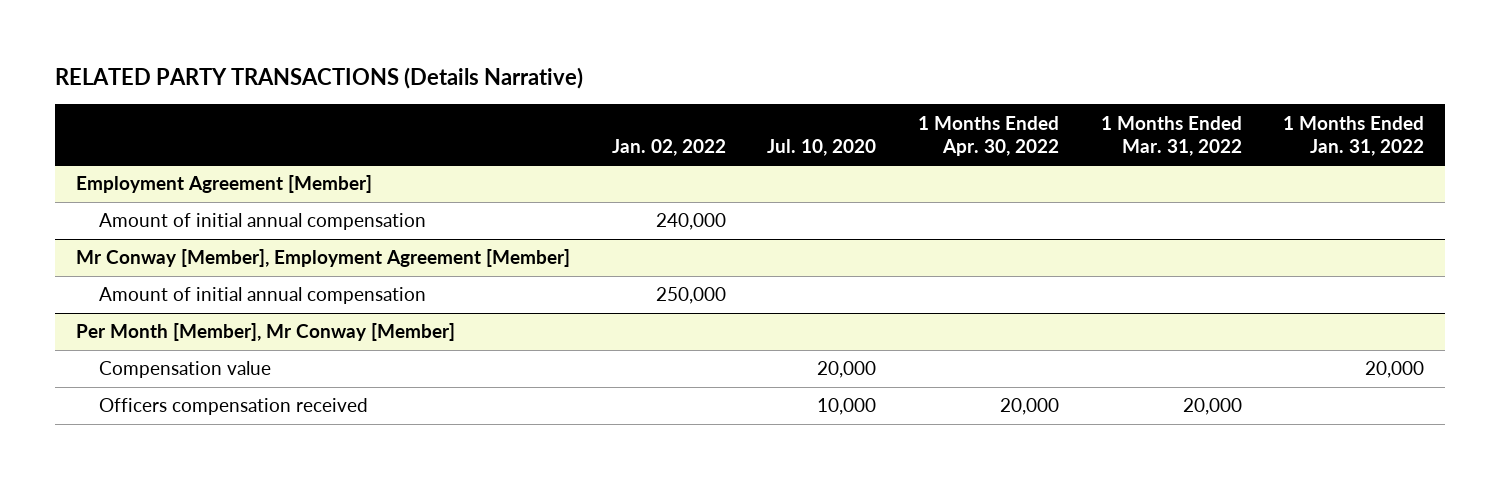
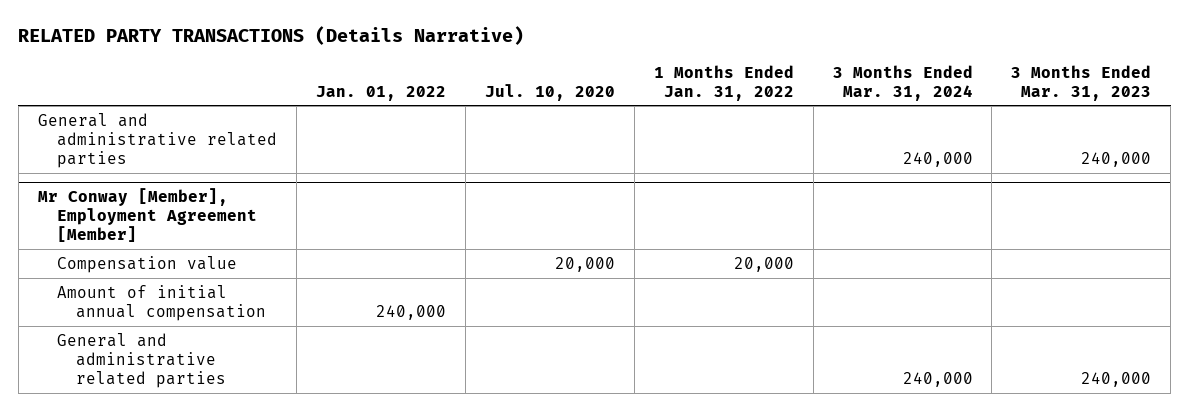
[611,138,726,156] Jan. 02, 2022 -> none
[917,115,1059,156] 1 Months Ended Apr. 30, 2022 -> none
[1100,115,1242,156] 1 Months Ended Mar. 31, 2022 -> none
none -> [315,85,446,101] Jan. 01, 2022
none -> [832,64,973,101] 3 Months Ended Mar. 31, 2024
none -> [1011,64,1152,101] 3 Months Ended Mar. 31, 2023
[76,175,373,194] Employment Agreement [Member] -> none
[98,213,426,231] Amount of initial annual compensation -> none
none -> [37,112,277,168] General and administrative related parties
none -> [56,255,237,273] Compensation value
[76,323,456,342] Per Month [Member], Mr Conway [Member] -> none
[98,361,271,379] Compensation value -> none
[98,398,368,416] Officers compensation received -> none
none -> [56,332,226,388] General and administrative related parties

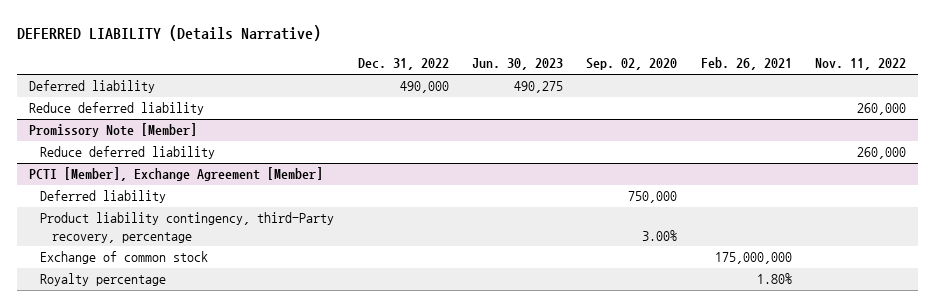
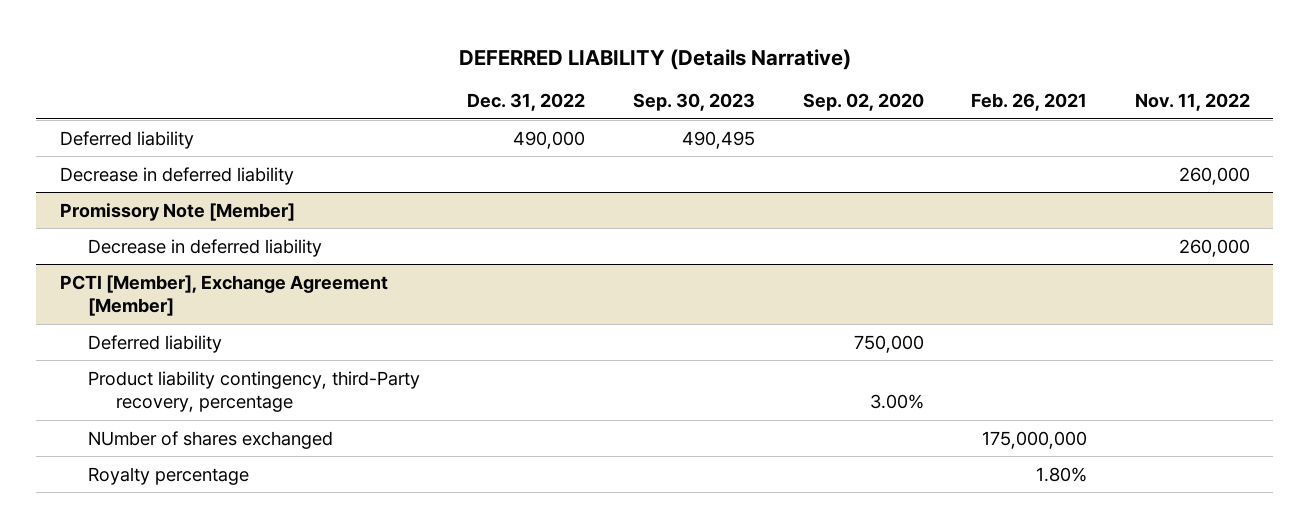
[472,58,564,71] Jun. 30, 2023 -> none
none -> [633,93,756,112] Sep. 30, 2023
[28,102,204,116] Reduce deferred liability -> [59,166,294,185] Decrease in deferred liability
[40,146,216,160] Reduce deferred liability -> [87,238,322,257] Decrease in deferred liability
[40,251,209,265] Exchange of common stock -> [87,430,333,449] NUmber of shares exchanged

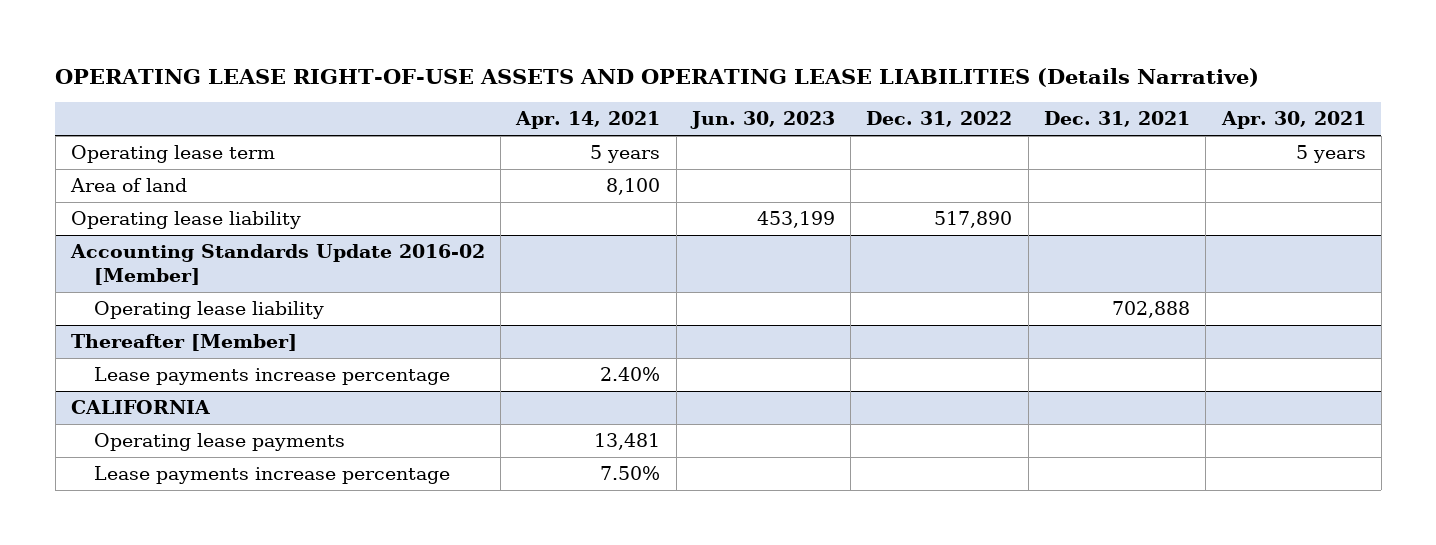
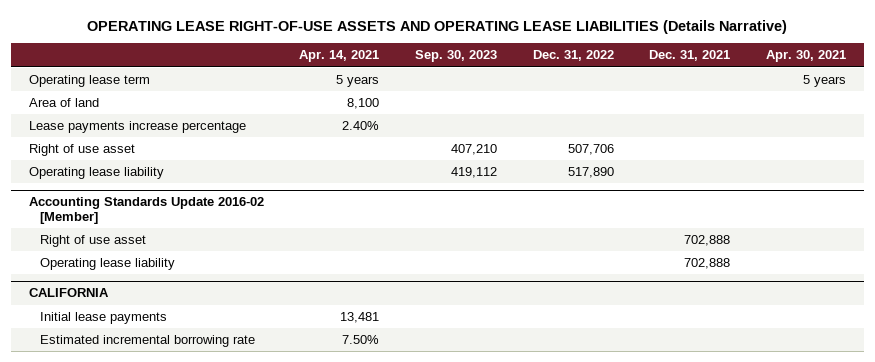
[689,111,835,130] Jun. 30, 2023 -> none
none -> [415,50,498,63] Sep. 30, 2023
none -> [28,121,246,134] Lease payments increase percentage
none -> [28,144,135,157] Right of use asset
none -> [39,235,146,248] Right of use asset
[70,334,297,352] Thereafter [Member] -> none
[93,367,450,386] Lease payments increase percentage -> none
[93,466,450,485] Lease payments increase percentage -> none
[93,433,345,452] Operating lease payments -> [39,312,167,325] Initial lease payments
none -> [39,335,255,348] Estimated incremental borrowing rate

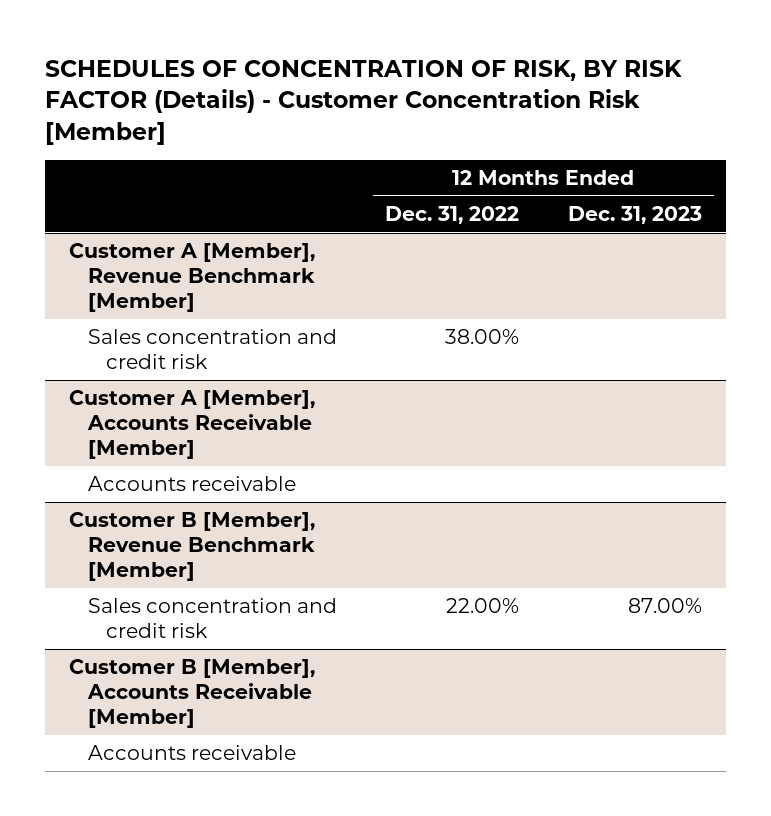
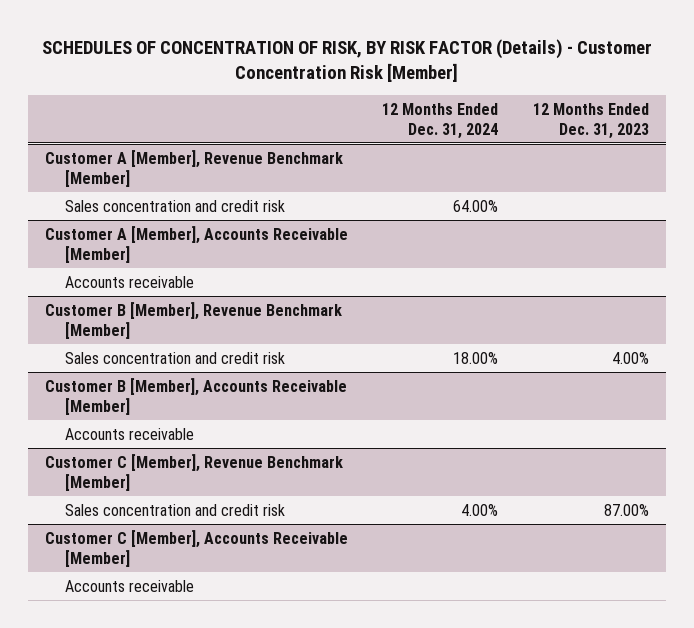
[385,205,520,224] Dec. 31, 2022 -> none
none -> [382,102,499,139] 12 Months Ended Dec. 31, 2024
[627,598,702,614] 87.00% -> [611,351,649,364] 4.00%
none -> [45,453,344,491] Customer C [Member], Revenue Benchmark [Member]
none -> [65,503,286,516] Sales concentration and credit risk
none -> [45,529,349,567] Customer C [Member], Accounts Receivable [Member]
none -> [65,579,195,592] Accounts receivable

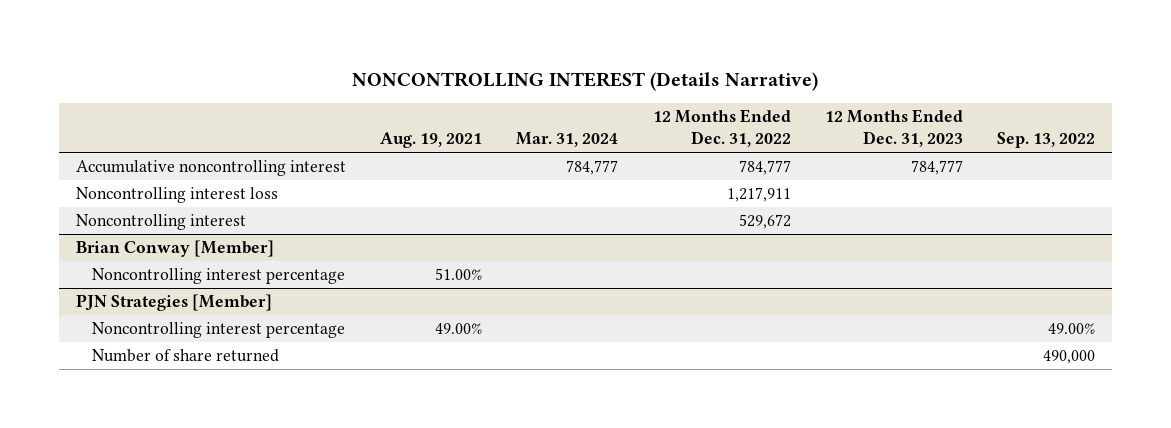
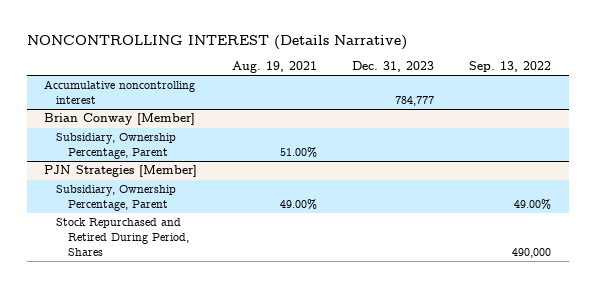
[516,132,619,148] Mar. 31, 2024 -> none
[652,109,791,148] 12 Months Ended Dec. 31, 2022 -> none
[824,109,963,148] 12 Months Ended Dec. 31, 2023 -> none
none -> [352,61,435,73] Dec. 31, 2023
[76,187,279,204] Noncontrolling interest loss -> none
[76,214,247,231] Noncontrolling interest -> none
[92,268,346,285] Noncontrolling interest percentage -> [56,133,177,160] Subsidiary, Ownership Percentage, Parent
[92,322,346,339] Noncontrolling interest percentage -> [56,185,177,212] Subsidiary, Ownership Percentage, Parent
[92,349,280,363] Number of share returned -> [56,218,190,256] Stock Repurchased and Retired During Period, Shares

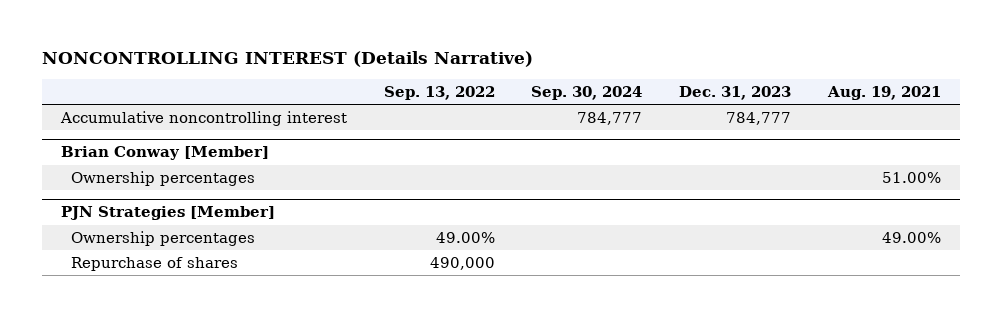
none -> [531,85,643,100] Sep. 30, 2024
[56,133,177,160] Subsidiary, Ownership Percentage, Parent -> [70,170,255,186] Ownership percentages
[56,185,177,212] Subsidiary, Ownership Percentage, Parent -> [70,230,255,246] Ownership percentages
[56,218,190,256] Stock Repurchased and Retired During Period, Shares -> [70,256,238,271] Repurchase of shares

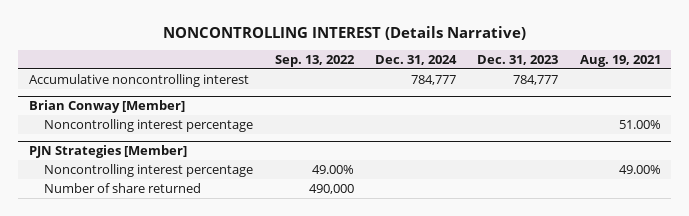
[531,85,643,100] Sep. 30, 2024 -> none
none -> [374,54,457,65] Dec. 31, 2024
[70,170,255,186] Ownership percentages -> [44,118,254,132] Noncontrolling interest percentage
[70,230,255,246] Ownership percentages -> [44,163,254,177] Noncontrolling interest percentage
[70,256,238,271] Repurchase of shares -> [44,182,202,193] Number of share returned

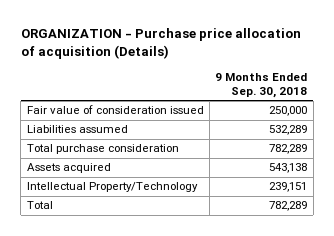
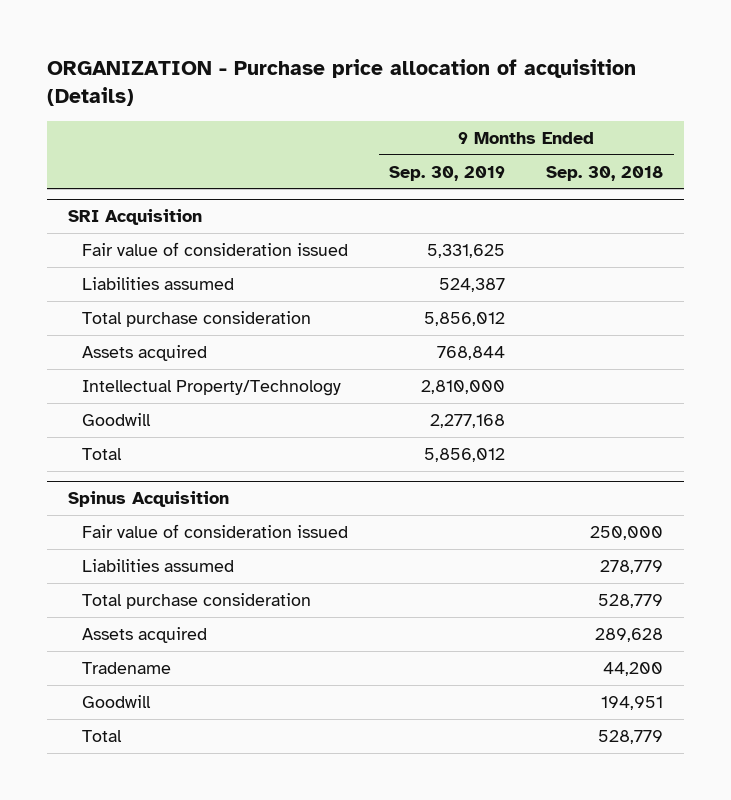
none -> [389,165,506,181] Sep. 30, 2019
none -> [67,209,202,226] SRI Acquisition
none -> [82,241,349,256] Fair value of consideration issued
none -> [82,276,235,290] Liabilities assumed
none -> [82,310,312,327] Total purchase consideration
none -> [82,344,208,361] Assets acquired
none -> [82,379,342,396] Intellectual Property/Technology
none -> [82,412,152,426] Goodwill
none -> [82,447,123,460] Total
none -> [67,491,229,508] Spinus Acquisition
[26,182,198,193] Intellectual Property/Technology -> none
[269,125,308,136] 532,289 -> [600,559,664,574] 278,779
[269,144,308,155] 782,289 -> [598,593,664,608] 528,779
[269,163,308,174] 543,138 -> [595,627,664,642] 289,628
none -> [82,661,172,674] Tradename
none -> [82,694,152,708] Goodwill
[269,201,308,212] 782,289 -> [598,729,664,744] 528,779

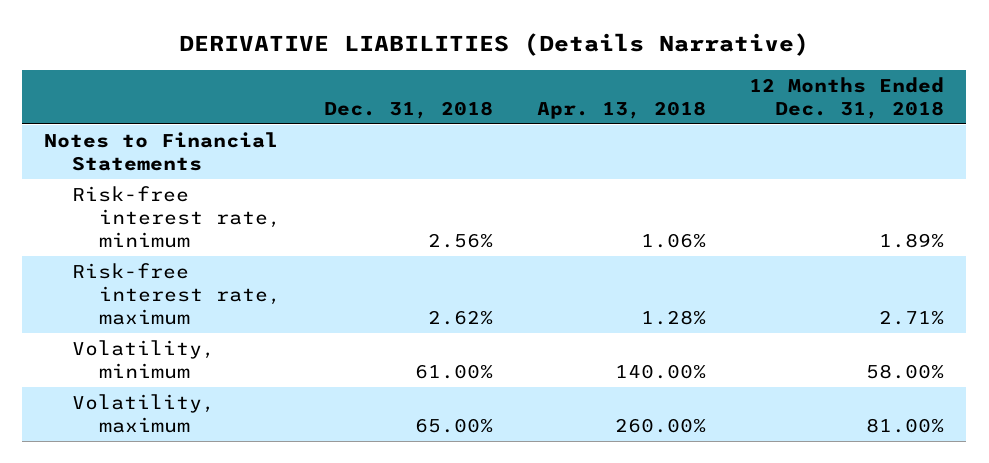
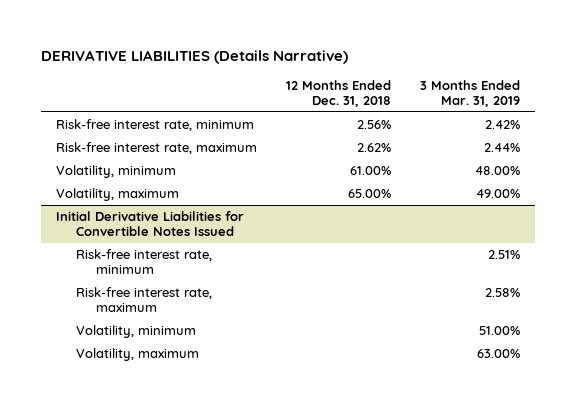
[324,100,494,119] Dec. 31, 2018 -> none
[536,100,706,119] Apr. 13, 2018 -> none
none -> [420,80,521,107] 3 Months Ended Mar. 31, 2019
[44,131,279,171] Notes to Financial Statements -> none
[879,232,945,248] 1.89% -> [356,120,391,130] 2.56%
[879,309,945,325] 2.71% -> [356,143,391,153] 2.62%
[866,363,945,379] 58.00% -> [349,166,391,176] 61.00%
[866,417,945,433] 81.00% -> [347,189,391,199] 65.00%
none -> [55,211,244,236] Initial Derivative Liabilities for Convertible Notes Issued
none -> [76,249,213,274] Risk-free interest rate, minimum
none -> [76,287,213,312] Risk-free interest rate, maximum
none -> [76,325,197,339] Volatility, minimum
none -> [76,348,200,362] Volatility, maximum

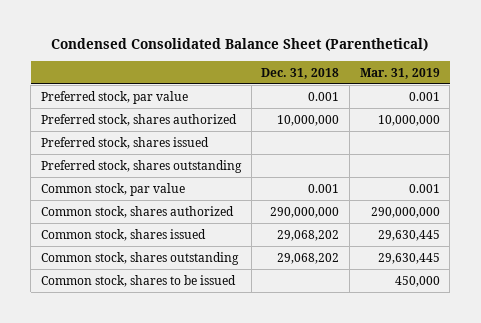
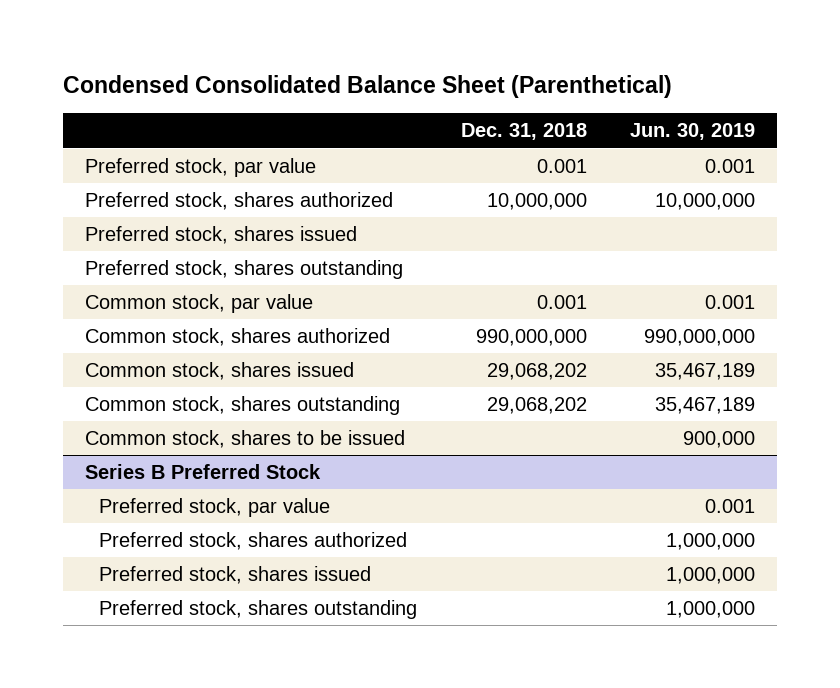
[359,67,440,79] Mar. 31, 2019 -> none
none -> [630,123,756,141] Jun. 30, 2019
[270,206,340,218] 290,000,000 -> [475,329,587,347] 990,000,000
none -> [84,464,321,480] Series B Preferred Stock
none -> [98,498,330,518] Preferred stock, par value
none -> [98,532,407,551] Preferred stock, shares authorized
none -> [98,566,371,585] Preferred stock, shares issued
none -> [98,600,417,620] Preferred stock, shares outstanding

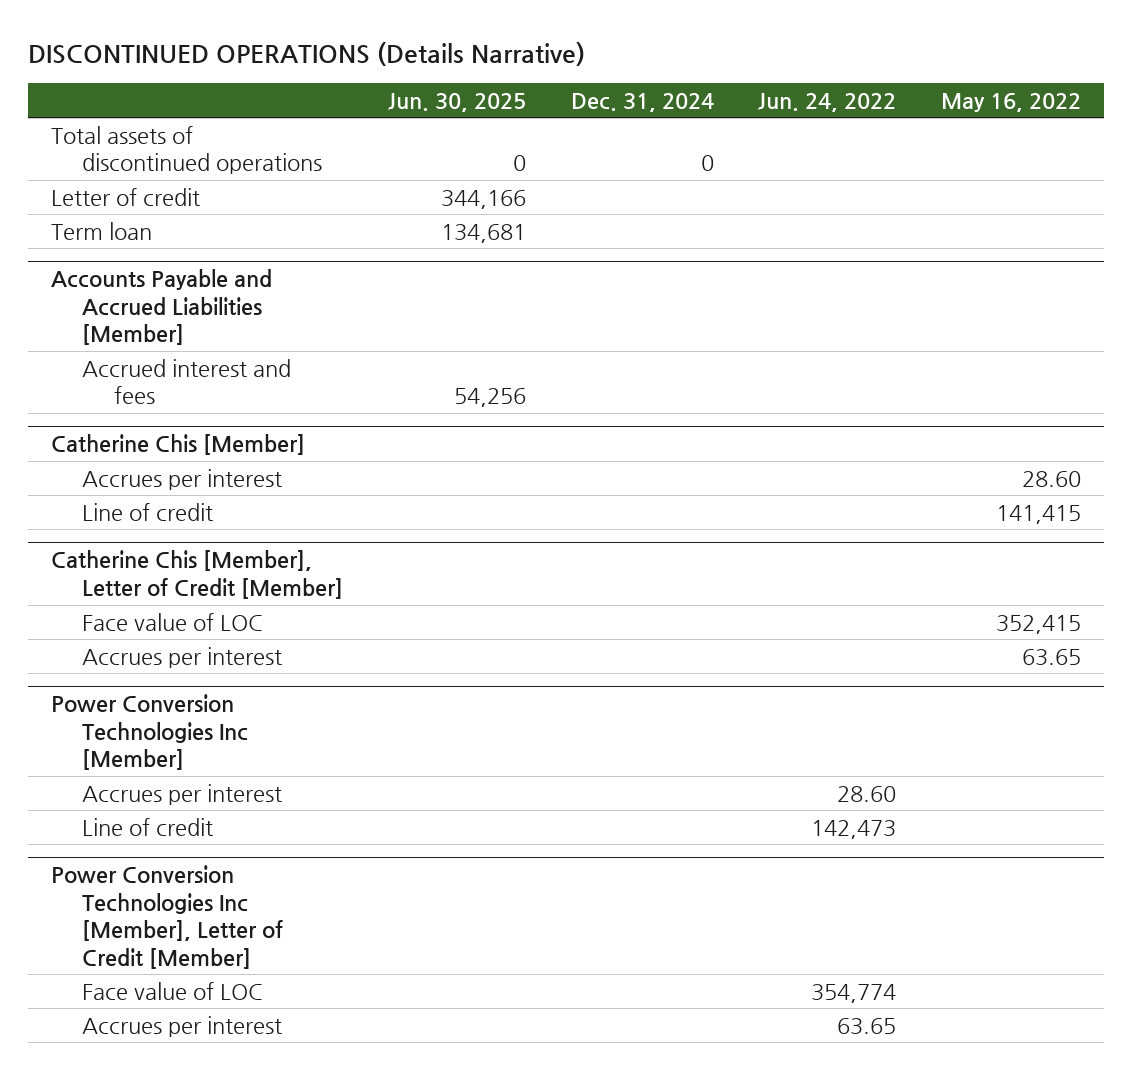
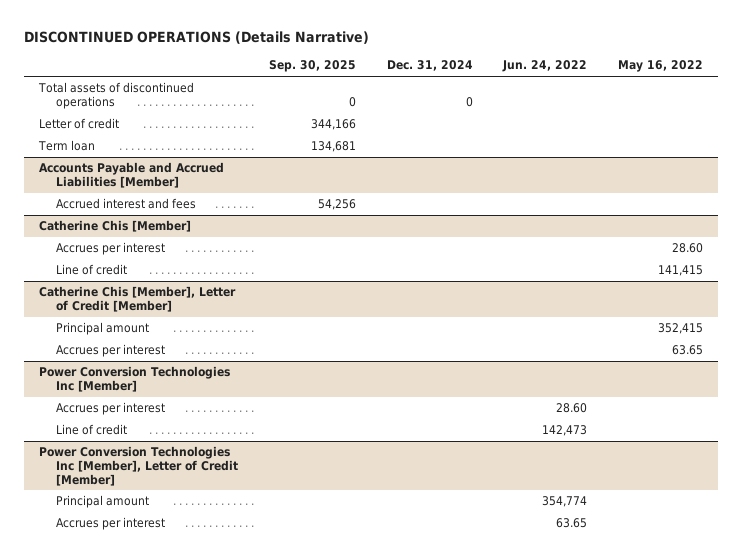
[388,92,527,112] Jun. 30, 2025 -> none
none -> [268,60,356,73] Sep. 30, 2025
[82,612,264,631] Face value of LOC -> [56,322,150,336] Principal amount
[82,981,264,1000] Face value of LOC -> [56,495,150,509] Principal amount

